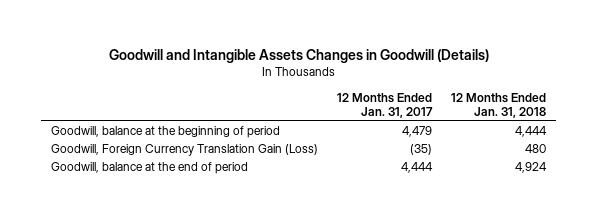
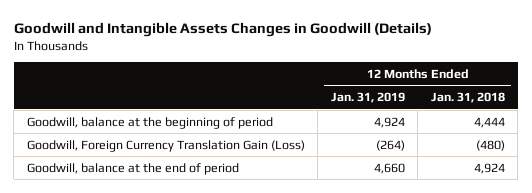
[337,93,434,119] 12 Months Ended Jan. 31, 2017 -> none
none -> [330,92,405,104] Jan. 31, 2019
[525,144,547,154] 480 -> [475,139,505,151] (480)

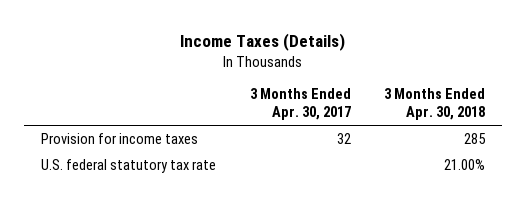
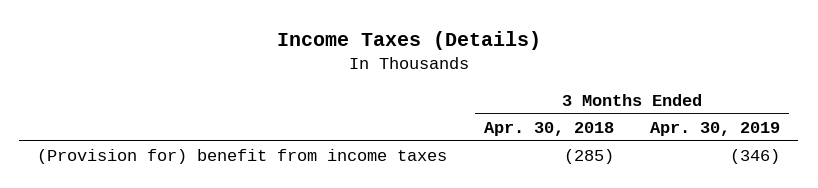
[249,88,351,121] 3 Months Ended Apr. 30, 2017 -> none
none -> [650,122,781,137] Apr. 30, 2019
[41,159,217,174] U.S. federal statutory tax rate -> none
[41,133,199,145] Provision for income taxes -> [37,149,448,165] (Provision for) benefit from income taxes
[464,133,487,145] 285 -> [563,149,614,165] (285)

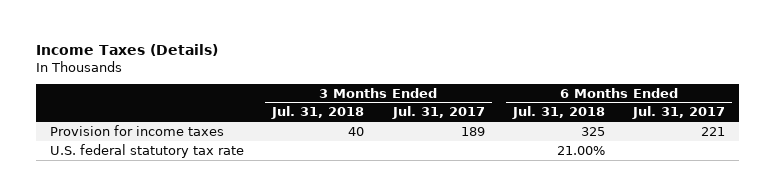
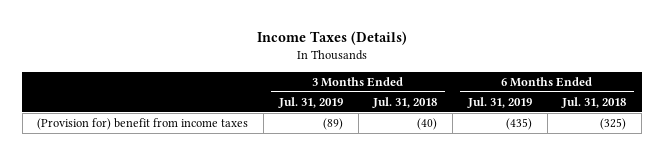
[391,106,485,120] Jul. 31, 2017 -> none
[631,106,725,120] Jul. 31, 2017 -> none
none -> [277,96,343,108] Jul. 31, 2019
none -> [466,96,532,108] Jul. 31, 2019
[50,143,245,158] U.S. federal statutory tax rate -> none
[50,124,225,136] Provision for income taxes -> [37,118,249,131] (Provision for) benefit from income taxes
[348,126,365,136] 40 -> [417,118,438,131] (40)
[580,126,605,136] 325 -> [600,118,627,131] (325)

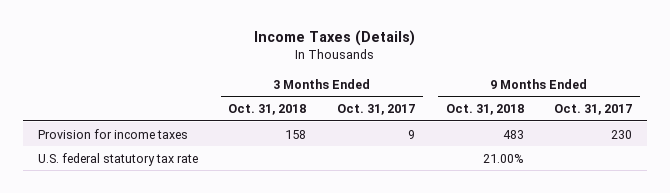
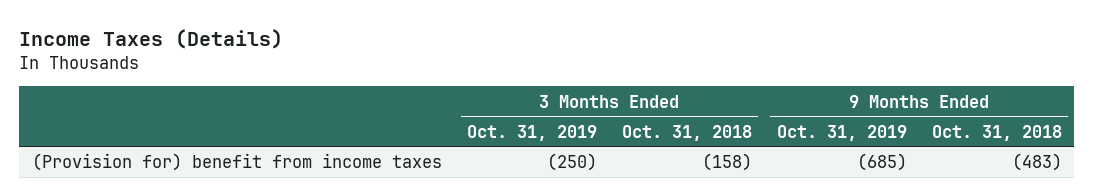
[336,104,415,116] Oct. 31, 2017 -> none
[554,104,633,116] Oct. 31, 2017 -> none
none -> [466,124,597,141] Oct. 31, 2019
none -> [776,124,907,141] Oct. 31, 2019
[37,152,198,166] U.S. federal statutory tax rate -> none
[37,128,188,139] Provision for income taxes -> [31,153,442,172] (Provision for) benefit from income taxes
[285,129,307,139] 158 -> [701,153,752,172] (158)
[502,129,524,139] 483 -> [1011,153,1062,172] (483)

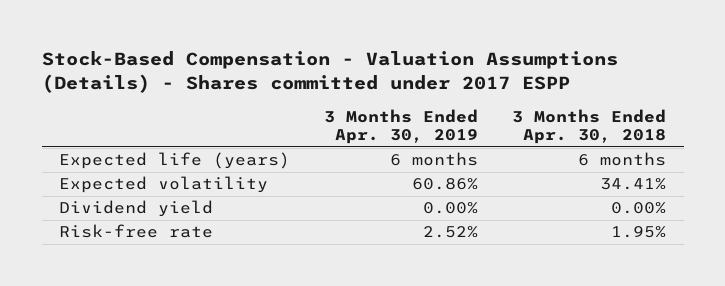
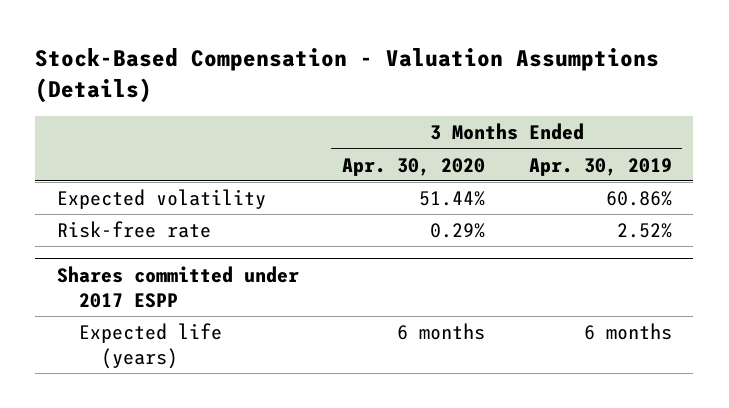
[41,51,618,94] Stock-Based Compensation - Valuation Assumptions (Details) - Shares committed under 2017 ESPP -> [35,47,660,103] Stock-Based Compensation - Valuation Assumptions (Details)
[512,108,667,145] 3 Months Ended Apr. 30, 2018 -> none
none -> [342,157,486,176] Apr. 30, 2020
[58,152,290,170] Expected life (years) -> none
[58,200,213,218] Dividend yield -> none
none -> [57,265,300,308] Shares committed under 2017 ESPP
none -> [78,323,222,370] Expected life (years)

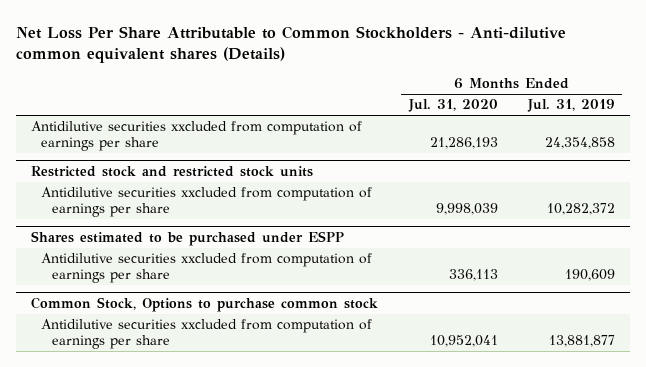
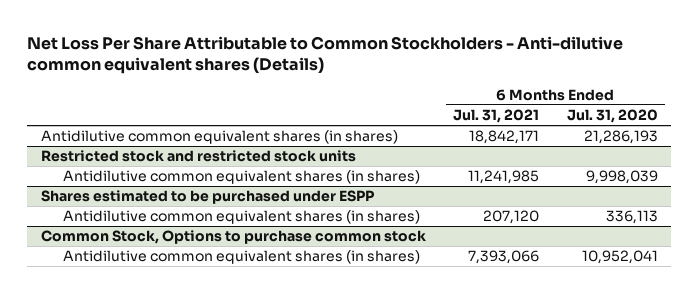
[526,99,615,113] Jul. 31, 2019 -> none
none -> [453,109,540,124] Jul. 31, 2021
[31,121,363,152] Antidilutive securities xxcluded from computation of earnings per share -> [40,130,398,145] Antidilutive common equivalent shares (in shares)
[41,187,373,218] Antidilutive securities xxcluded from computation of earnings per share -> [63,170,421,185] Antidilutive common equivalent shares (in shares)
[41,253,373,284] Antidilutive securities xxcluded from computation of earnings per share -> [63,210,421,225] Antidilutive common equivalent shares (in shares)
[41,319,373,350] Antidilutive securities xxcluded from computation of earnings per share -> [63,250,421,265] Antidilutive common equivalent shares (in shares)

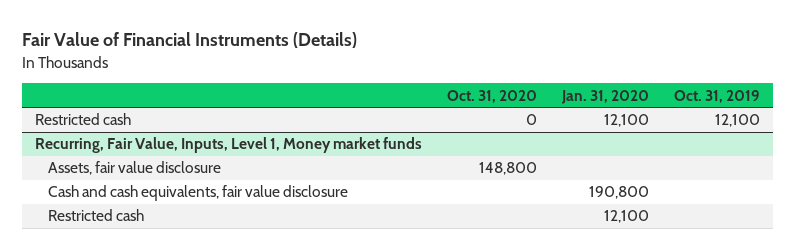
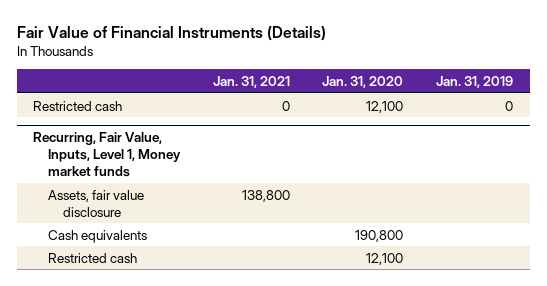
[446,89,537,103] Oct. 31, 2020 -> none
[674,89,761,103] Oct. 31, 2019 -> none
none -> [212,75,290,88] Jan. 31, 2021
none -> [436,75,514,88] Jan. 31, 2019
[47,185,348,202] Cash and cash equivalents, fair value disclosure -> [47,229,147,243] Cash equivalents

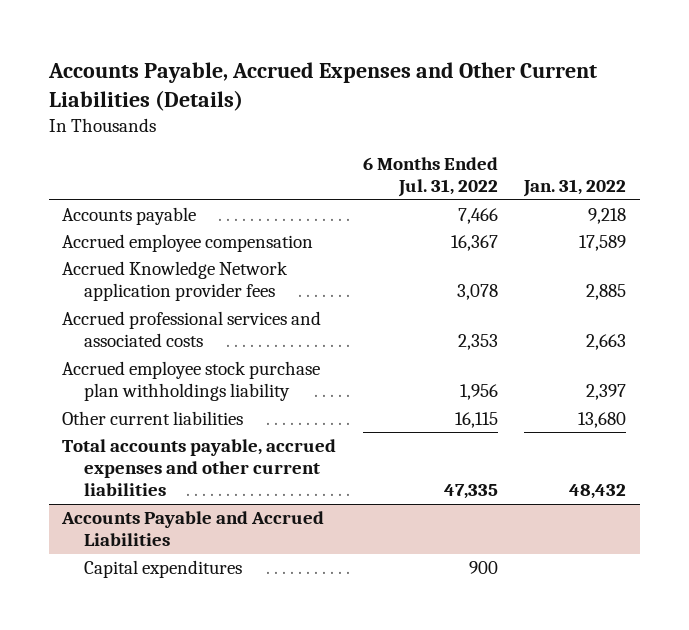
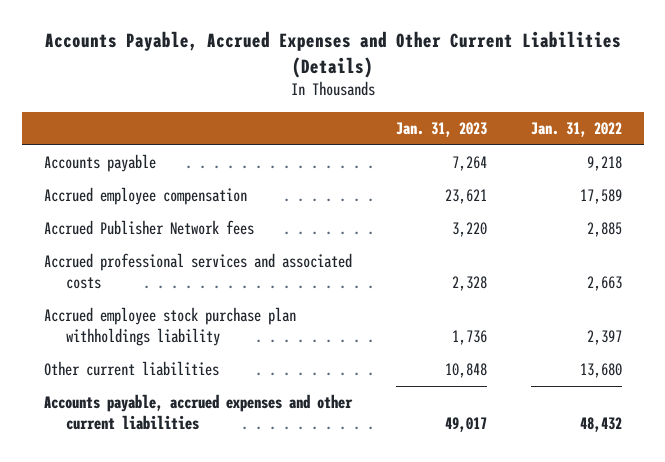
[362,157,498,198] 6 Months Ended Jul. 31, 2022 -> none
none -> [395,122,487,138] Jan. 31, 2023
[62,260,289,302] Accrued Knowledge Network application provider fees -> [43,220,254,236] Accrued Publisher Network fees
[61,510,325,547] Accounts Payable and Accrued Liabilities -> none
[84,559,243,578] Capital expenditures -> none
[62,438,337,497] Total accounts payable, accrued expenses and other current liabilities -> [43,394,353,430] Accounts payable, accrued expenses and other current liabilities

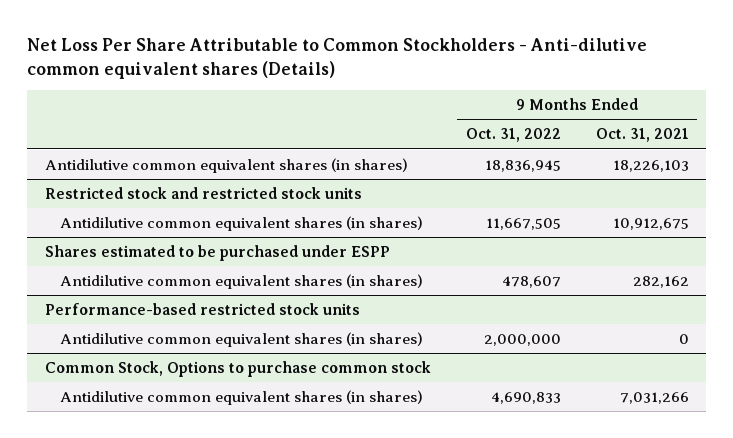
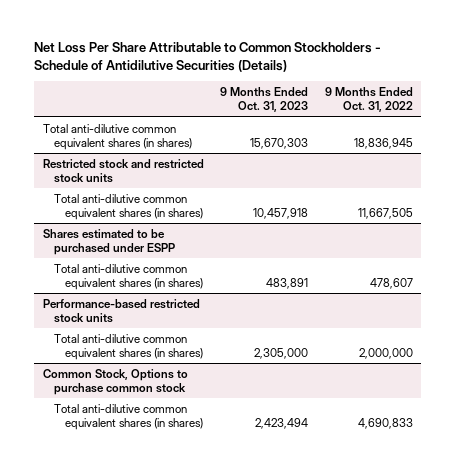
[27,37,648,79] Net Loss Per Share Attributable to Common Stockholders - Anti-dilutive common equivalent shares (Details) -> [34,42,382,72] Net Loss Per Share Attributable to Common Stockholders - Schedule of Antidilutive Securities (Details)
[595,128,689,143] Oct. 31, 2021 -> none
none -> [220,87,309,113] 9 Months Ended Oct. 31, 2023
[44,157,408,173] Antidilutive common equivalent shares (in shares) -> [42,123,192,150] Total anti-dilutive common equivalent shares (in shares)
[60,215,424,231] Antidilutive common equivalent shares (in shares) -> [53,193,204,220] Total anti-dilutive common equivalent shares (in shares)
[60,273,424,289] Antidilutive common equivalent shares (in shares) -> [53,263,204,290] Total anti-dilutive common equivalent shares (in shares)
[60,331,424,347] Antidilutive common equivalent shares (in shares) -> [53,333,204,360] Total anti-dilutive common equivalent shares (in shares)
[60,389,424,405] Antidilutive common equivalent shares (in shares) -> [53,403,204,430] Total anti-dilutive common equivalent shares (in shares)

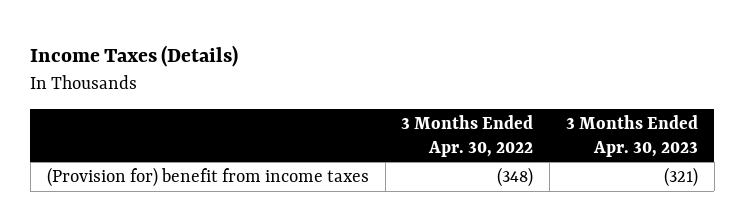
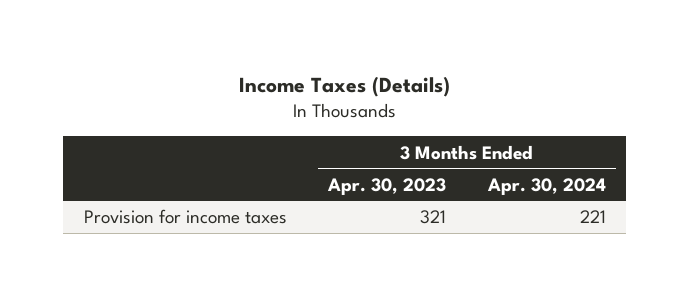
[401,115,534,157] 3 Months Ended Apr. 30, 2022 -> none
none -> [486,177,606,195] Apr. 30, 2024
[46,167,369,188] (Provision for) benefit from income taxes -> [83,209,287,225] Provision for income taxes
[664,167,699,188] (321) -> [420,210,447,225] 321

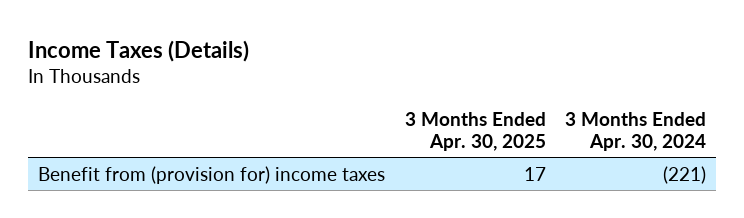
[327,177,447,195] Apr. 30, 2023 -> none
none -> [404,111,546,151] 3 Months Ended Apr. 30, 2025
[83,209,287,225] Provision for income taxes -> [37,166,385,185] Benefit from (provision for) income taxes
[579,210,606,224] 221 -> [663,166,707,185] (221)

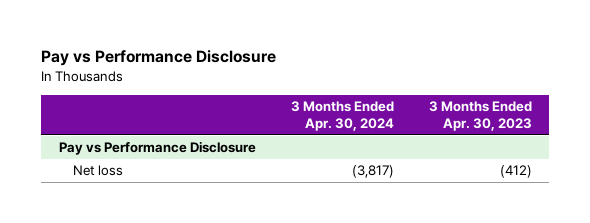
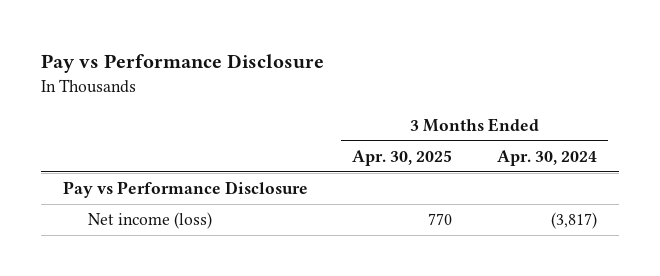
[428,100,532,132] 3 Months Ended Apr. 30, 2023 -> none
none -> [352,149,453,166] Apr. 30, 2025
[73,165,124,177] Net loss -> [88,212,213,230] Net income (loss)

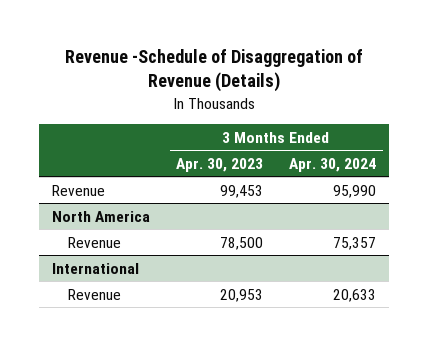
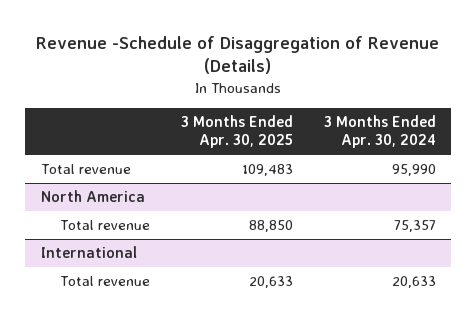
[176,157,264,172] Apr. 30, 2023 -> none
none -> [180,115,293,149] 3 Months Ended Apr. 30, 2025
[51,184,105,196] Revenue -> [40,164,131,175] Total revenue
[68,236,122,248] Revenue -> [59,220,150,231] Total revenue
[68,288,122,300] Revenue -> [59,276,150,287] Total revenue

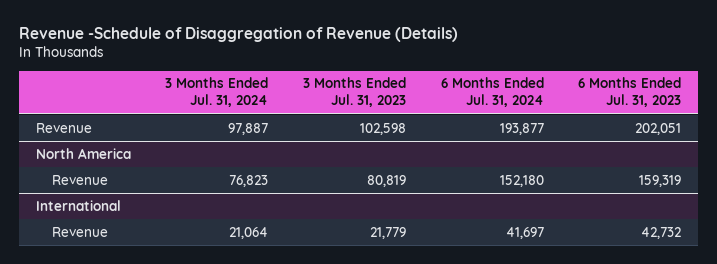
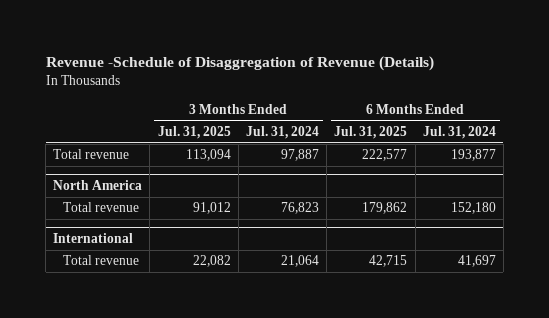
[303,77,407,108] 3 Months Ended Jul. 31, 2023 -> none
[578,77,682,108] 6 Months Ended Jul. 31, 2023 -> none
none -> [157,126,231,140] Jul. 31, 2025
none -> [334,126,408,140] Jul. 31, 2025
[35,122,92,133] Revenue -> [53,149,130,160] Total revenue
[52,174,109,185] Revenue -> [62,202,139,213] Total revenue
[52,226,109,237] Revenue -> [62,255,139,266] Total revenue

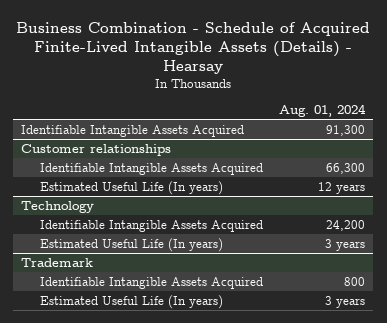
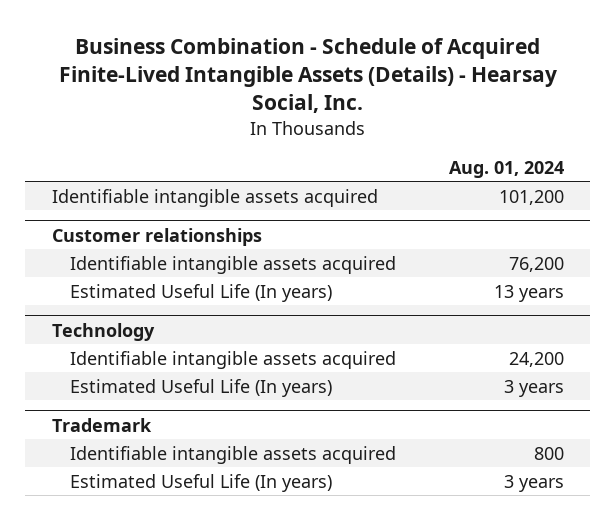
[16,21,371,75] Business Combination - Schedule of Acquired Finite-Lived Intangible Assets (Details) - Hearsay -> [58,37,557,114] Business Combination - Schedule of Acquired Finite-Lived Intangible Assets (Details) - Hearsay Social, Inc.
[21,124,245,137] Identifiable Intangible Assets Acquired -> [51,188,378,207] Identifiable intangible assets acquired
[326,124,366,136] 91,300 -> [498,189,564,205] 101,200
[40,162,264,175] Identifiable Intangible Assets Acquired -> [69,255,396,274] Identifiable intangible assets acquired
[326,162,366,174] 66,300 -> [508,256,564,272] 76,200
[318,181,366,194] 12 years -> [493,284,564,302] 13 years
[40,219,264,232] Identifiable Intangible Assets Acquired -> [69,350,396,369] Identifiable intangible assets acquired
[40,276,264,289] Identifiable Intangible Assets Acquired -> [69,445,396,464] Identifiable intangible assets acquired

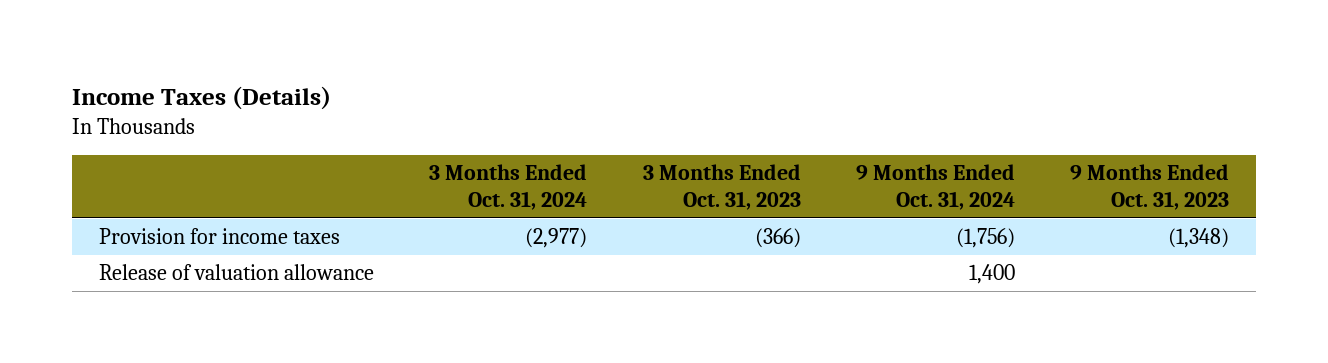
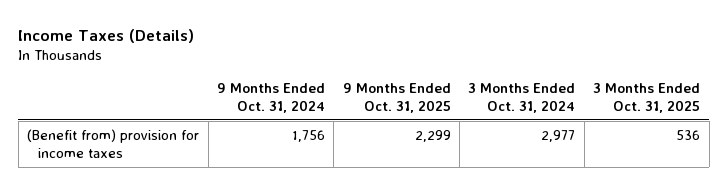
[642,164,801,211] 3 Months Ended Oct. 31, 2023 -> none
[1069,164,1229,211] 9 Months Ended Oct. 31, 2023 -> none
none -> [342,82,451,113] 9 Months Ended Oct. 31, 2025
none -> [593,82,701,113] 3 Months Ended Oct. 31, 2025
[99,264,375,281] Release of valuation allowance -> none
[99,228,341,245] Provision for income taxes -> [27,128,200,158] (Benefit from) provision for income taxes
[525,228,588,249] (2,977) -> [541,129,576,142] 2,977
[955,228,1015,249] (1,756) -> [291,129,325,142] 1,756

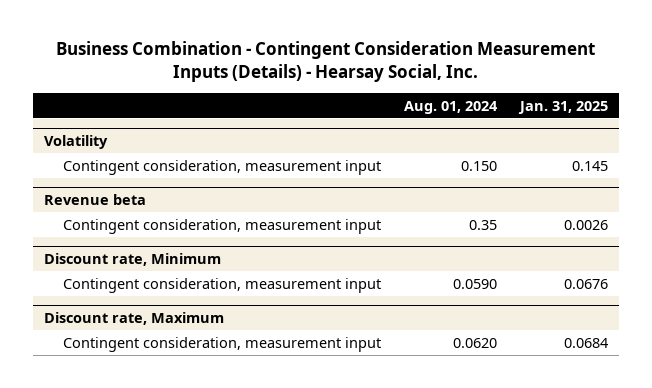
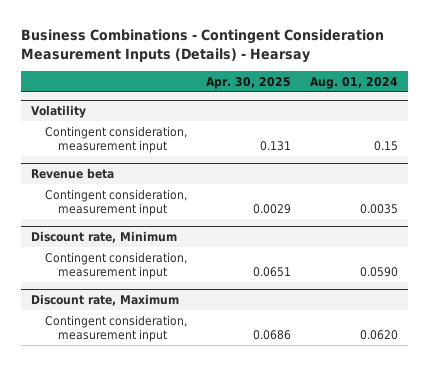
[56,41,596,82] Business Combination - Contingent Consideration Measurement Inputs (Details) - Hearsay Social, Inc. -> [21,28,385,63] Business Combinations - Contingent Consideration Measurement Inputs (Details) - Hearsay
[517,100,608,114] Jan. 31, 2025 -> none
none -> [205,76,291,89] Apr. 30, 2025
[460,160,497,171] 0.150 -> [374,141,399,152] 0.15
[468,219,497,230] 0.35 -> [360,204,399,215] 0.0035

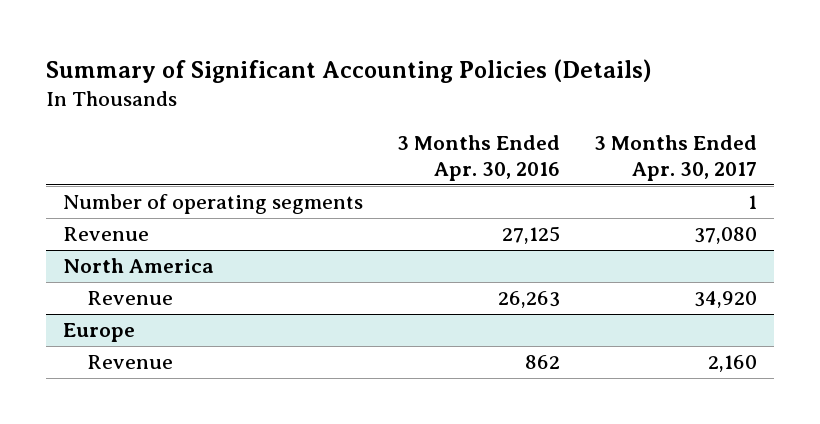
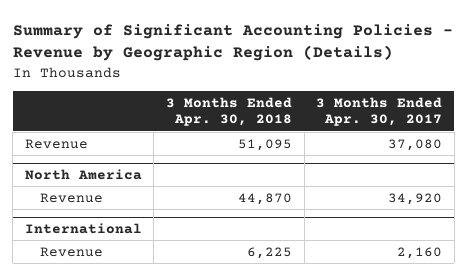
[45,58,652,83] Summary of Significant Accounting Policies (Details) -> [12,23,453,62] Summary of Significant Accounting Policies - Revenue by Geographic Region (Details)
[396,134,560,182] 3 Months Ended Apr. 30, 2016 -> none
none -> [166,96,293,127] 3 Months Ended Apr. 30, 2018
[62,193,363,214] Number of operating segments -> none
[62,322,135,342] Europe -> [24,222,142,234] International

